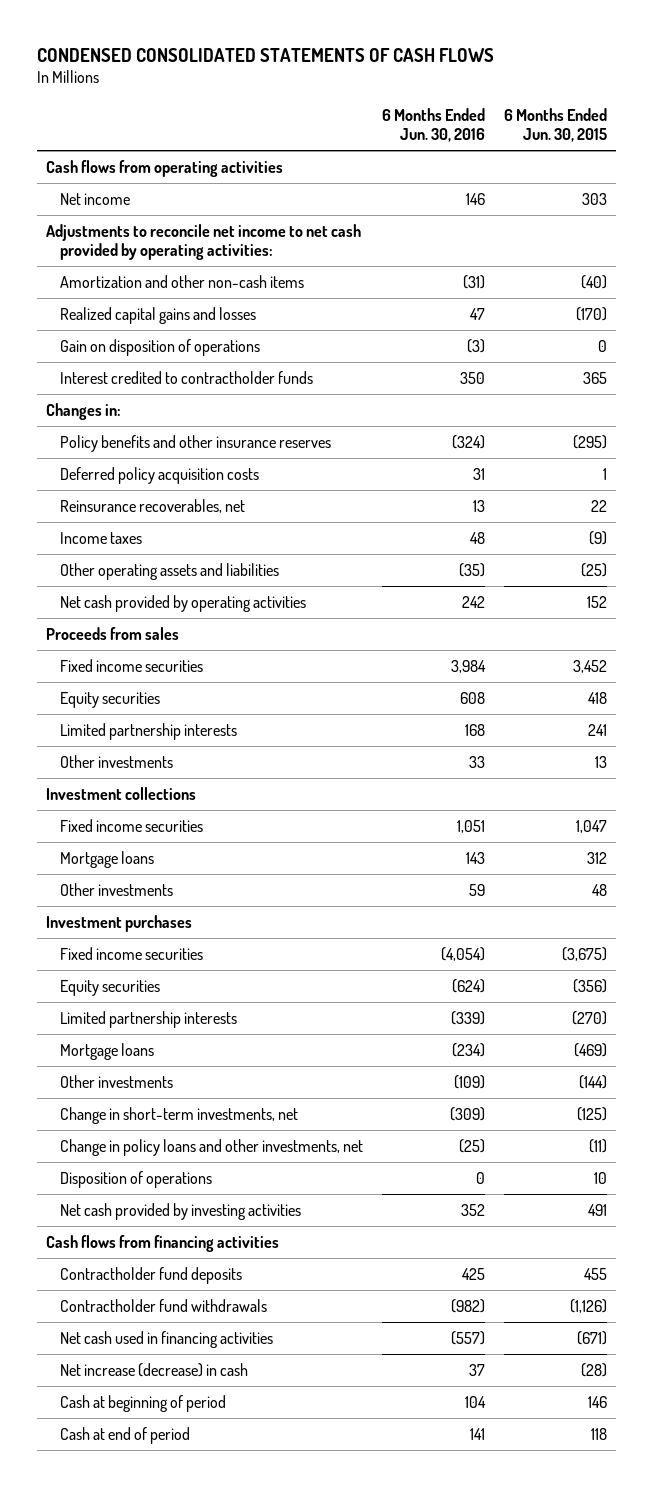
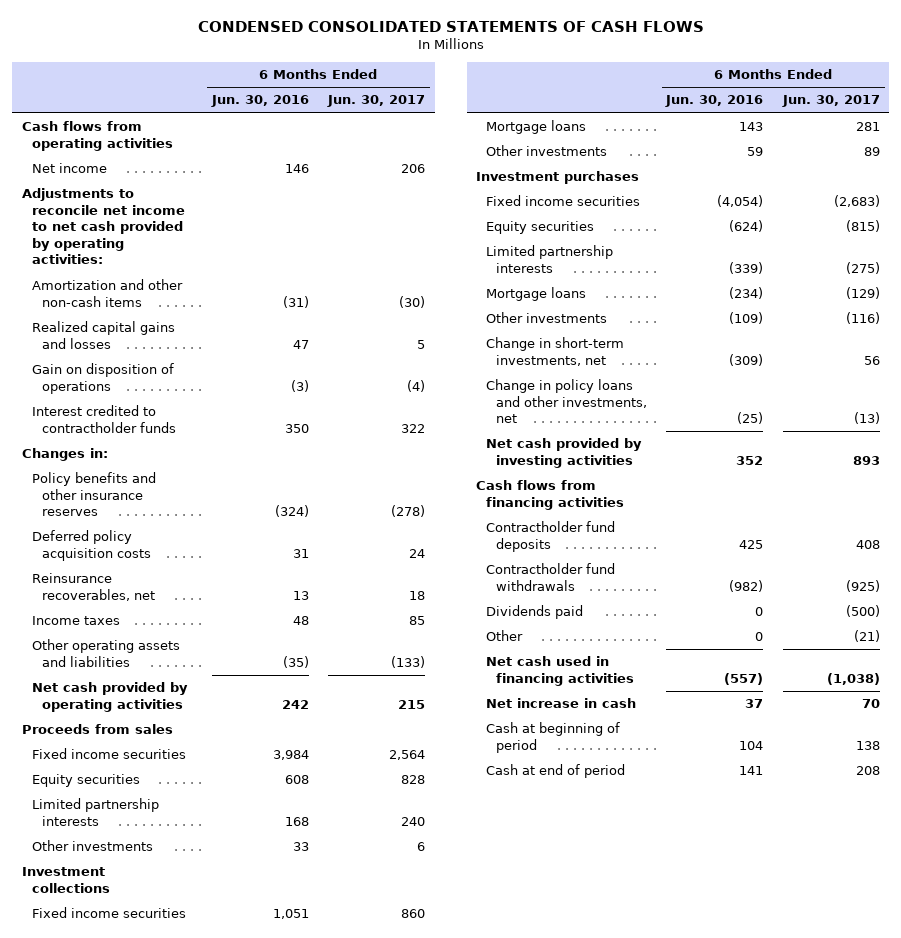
[503,107,607,143] 6 Months Ended Jun. 30, 2015 -> none
none -> [327,95,426,108] Jun. 30, 2017
[59,1170,212,1188] Disposition of operations -> none
none -> [486,605,584,620] Dividends paid
none -> [486,630,524,642] Other
[59,1362,248,1377] Net increase (decrease) in cash -> [486,698,637,709] Net increase in cash

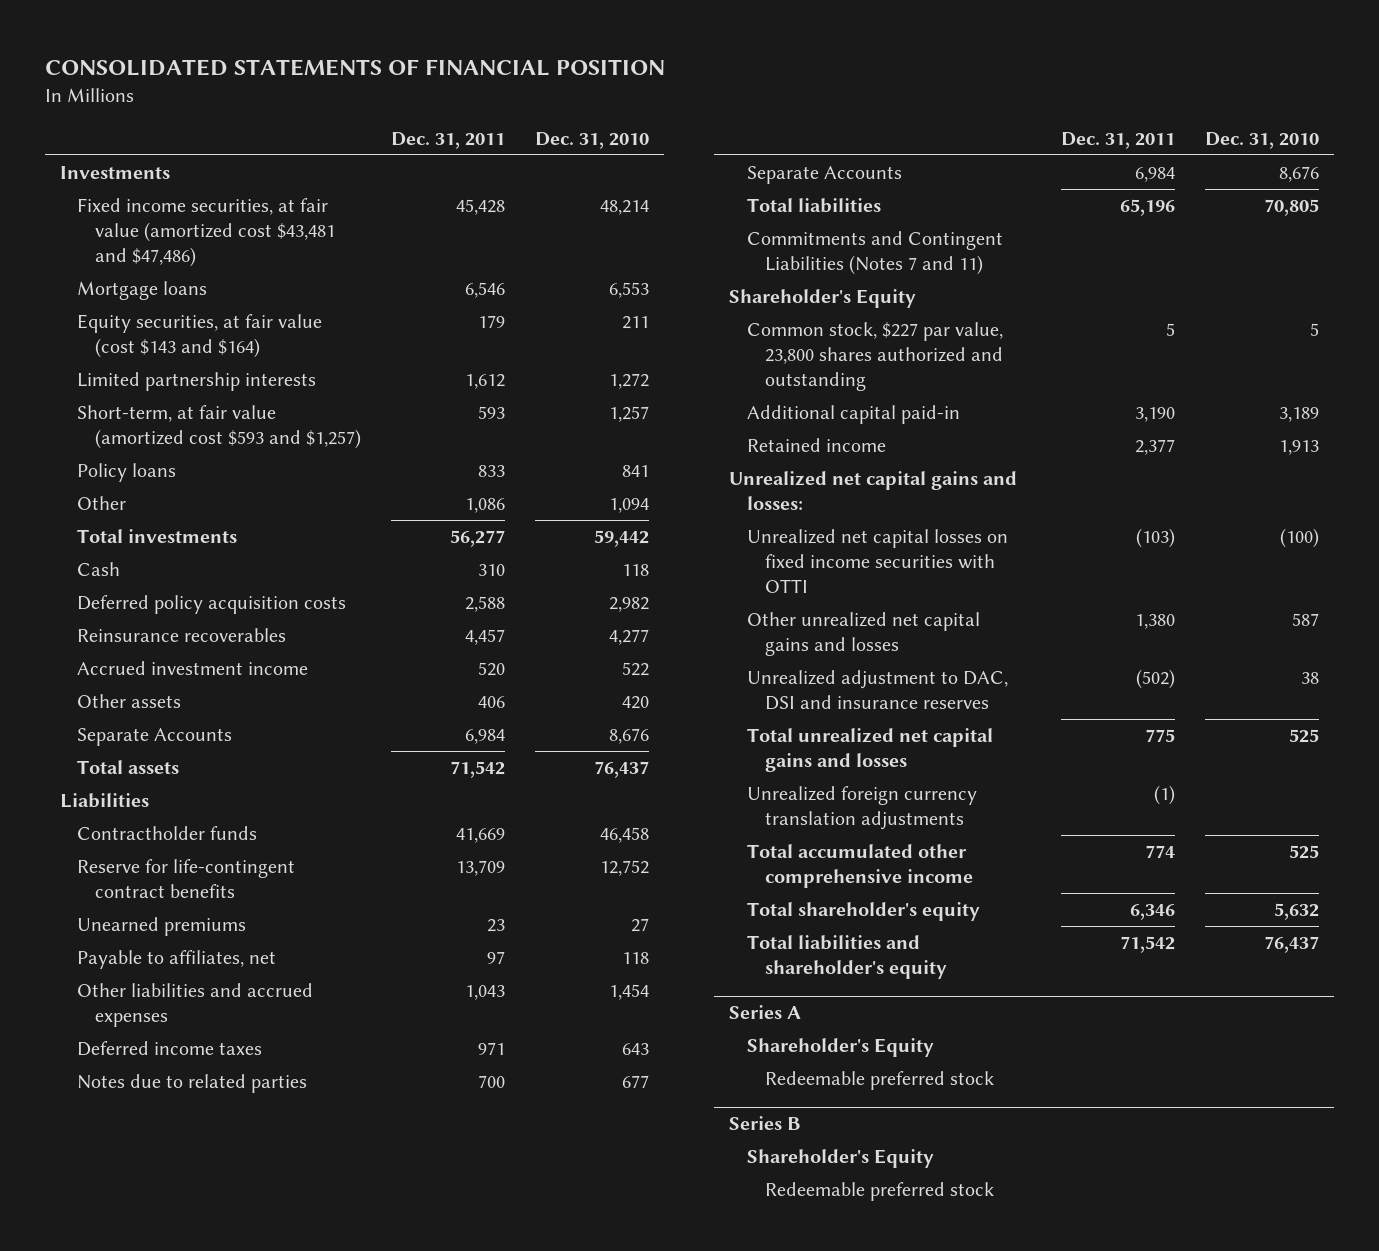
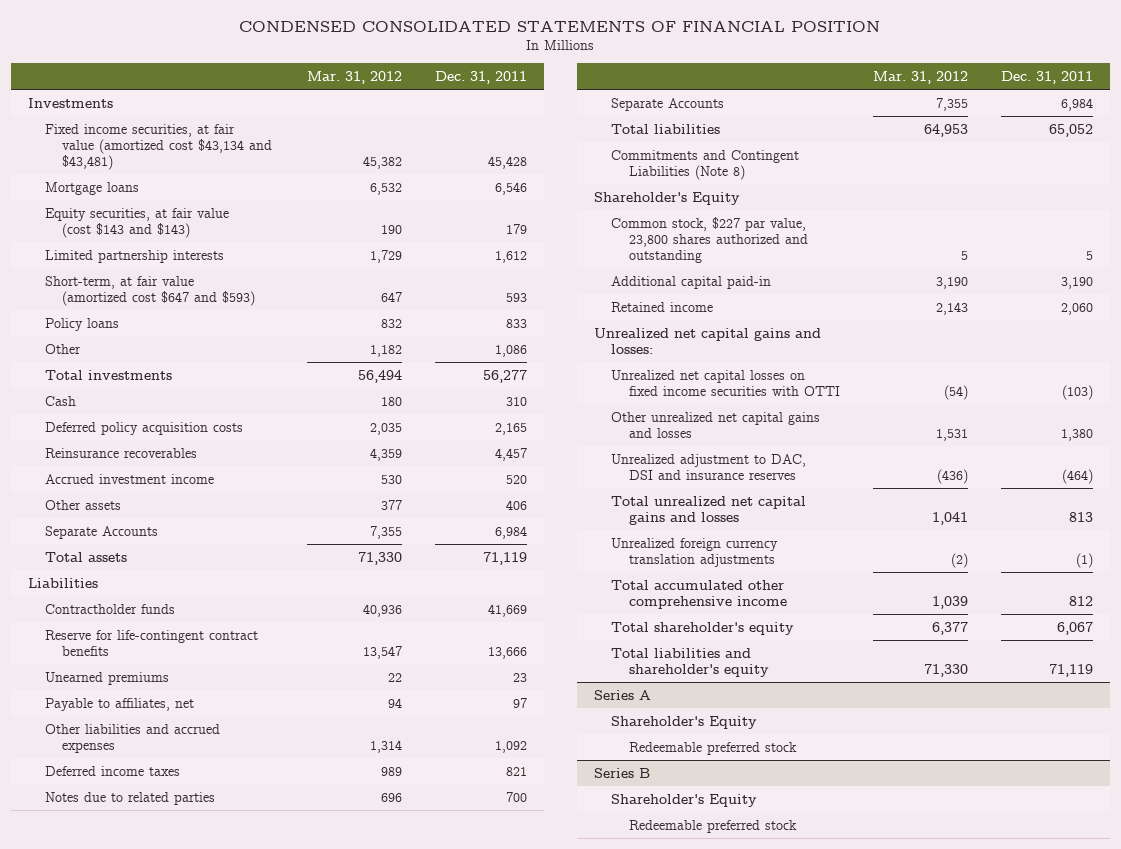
[44,59,665,77] CONSOLIDATED STATEMENTS OF FINANCIAL POSITION -> [239,20,881,32] CONDENSED CONSOLIDATED STATEMENTS OF FINANCIAL POSITION
[535,131,650,149] Dec. 31, 2010 -> none
none -> [306,70,402,84] Mar. 31, 2012
[77,197,336,268] Fixed income securities, at fair value (amortized cost $43,481 and $47,486) -> [45,123,273,170] Fixed income securities, at fair value (amortized cost $43,134 and $43,481)
[77,313,323,358] Equity securities, at fair value (cost $143 and $164) -> [45,207,230,238] Equity securities, at fair value (cost $143 and $143)
[77,404,362,449] Short-term, at fair value (amortized cost $593 and $1,257) -> [45,275,256,306] Short-term, at fair value (amortized cost $647 and $593)
[465,595,506,612] 2,588 -> [495,422,528,435] 2,165
[450,760,506,778] 71,542 -> [483,551,528,565] 71,119
[456,859,506,876] 13,709 -> [488,646,528,659] 13,666
[465,984,506,1000] 1,043 -> [495,740,528,753] 1,092
[478,1041,506,1055] 971 -> [506,766,528,776] 821
[1119,198,1175,216] 65,196 -> [1049,123,1094,137] 65,052
[747,230,1004,275] Commitments and Contingent Liabilities (Notes 7 and 11) -> [611,149,800,180] Commitments and Contingent Liabilities (Note 8)
[1134,438,1175,455] 2,377 -> [1061,302,1094,315] 2,060
[1135,668,1175,689] (502) -> [1062,468,1094,484] (464)
[1144,728,1175,742] 775 -> [1069,511,1094,522] 813
[1144,844,1175,858] 774 -> [1069,595,1094,606] 812
[1129,903,1175,920] 6,346 -> [1057,621,1094,635] 6,067
[1119,935,1175,953] 71,542 -> [1049,663,1094,677] 71,119

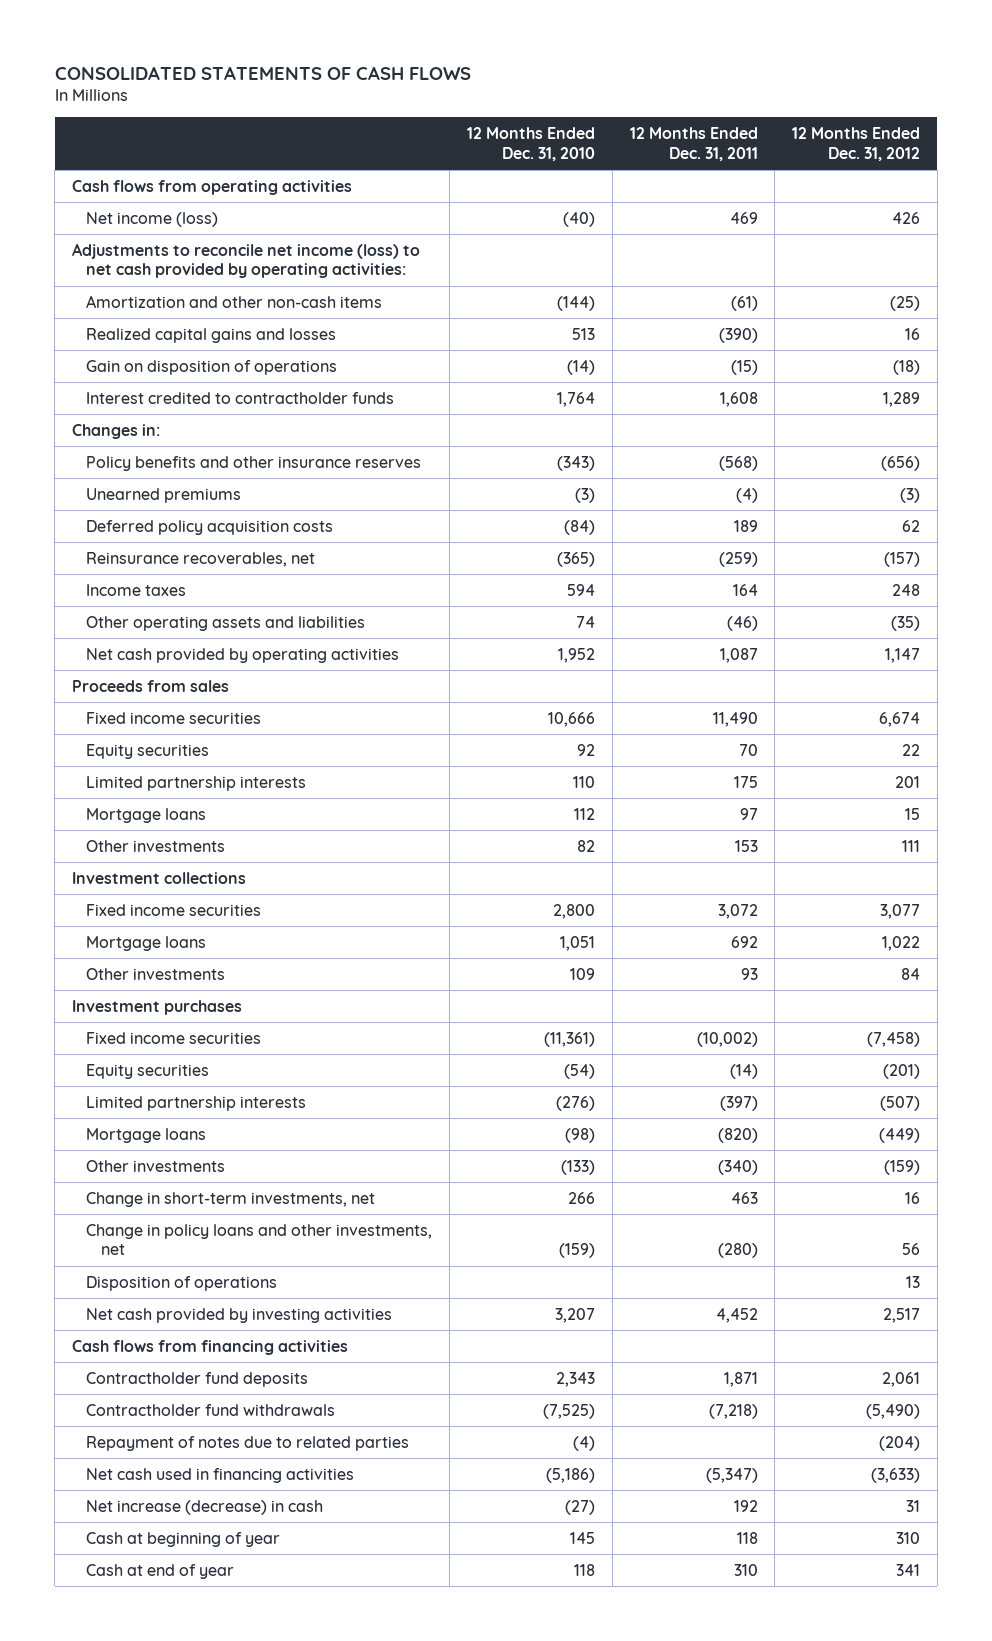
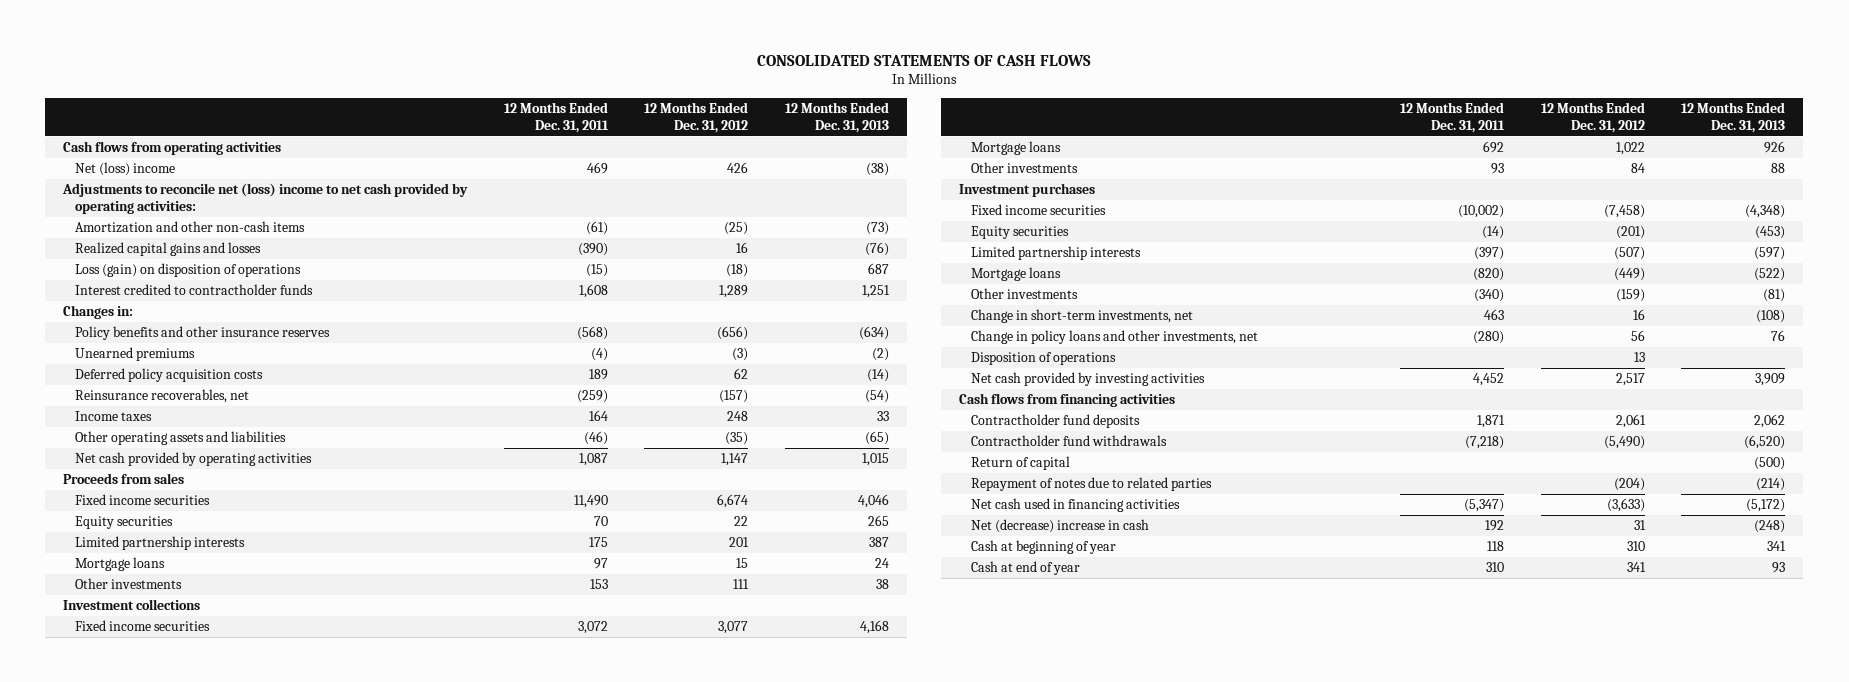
[467,127,596,161] 12 Months Ended Dec. 31, 2010 -> none
none -> [785,102,890,133] 12 Months Ended Dec. 31, 2013
[86,211,219,227] Net income (loss) -> [74,162,175,177] Net (loss) income
[71,242,420,279] Adjustments to reconcile net income (loss) to net cash provided by operating activities: -> [62,183,469,214] Adjustments to reconcile net (loss) income to net cash provided by operating activities:
[86,359,338,375] Gain on disposition of operations -> [74,263,301,278] Loss (gain) on disposition of operations
none -> [970,456,1070,471] Return of capital
[86,1499,324,1515] Net increase (decrease) in cash -> [970,519,1149,534] Net (decrease) increase in cash

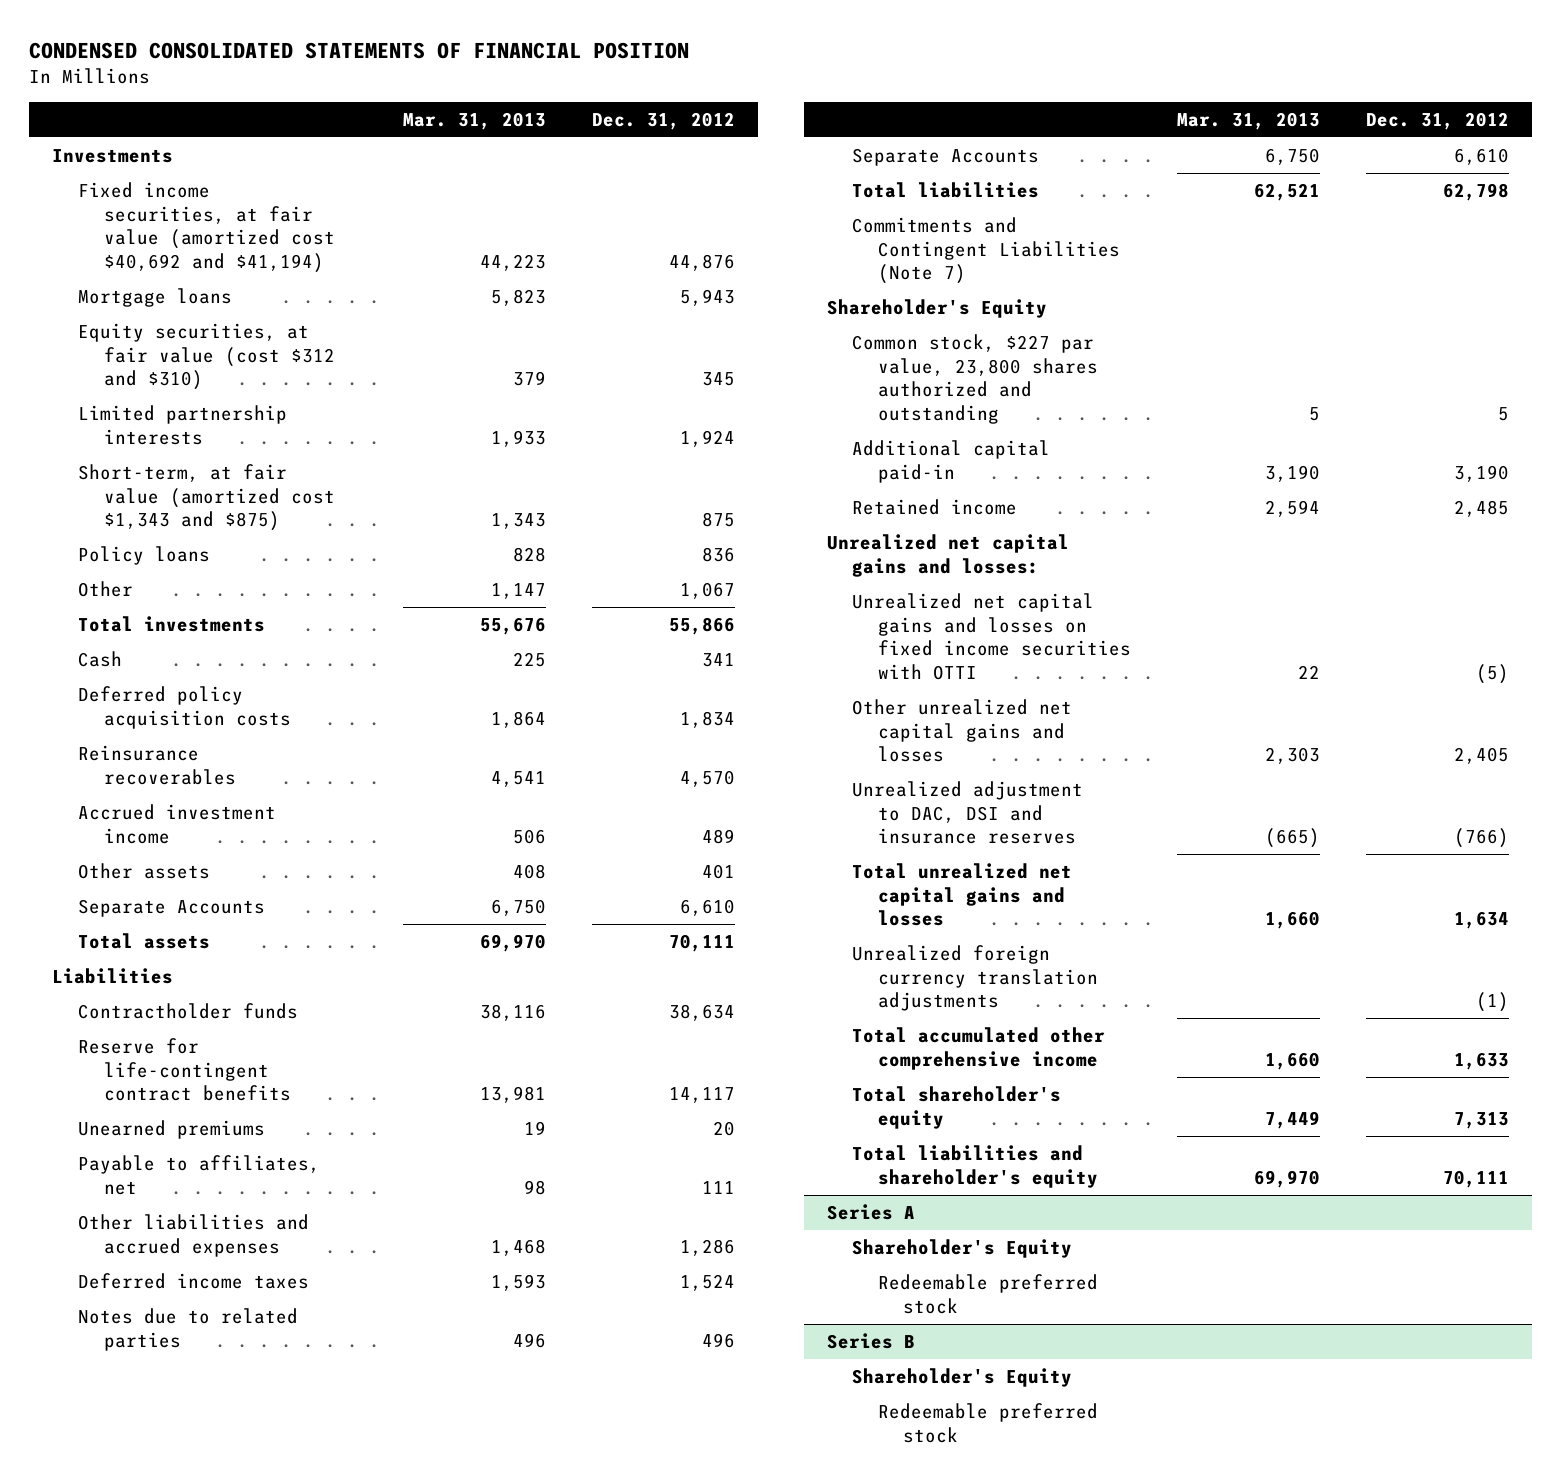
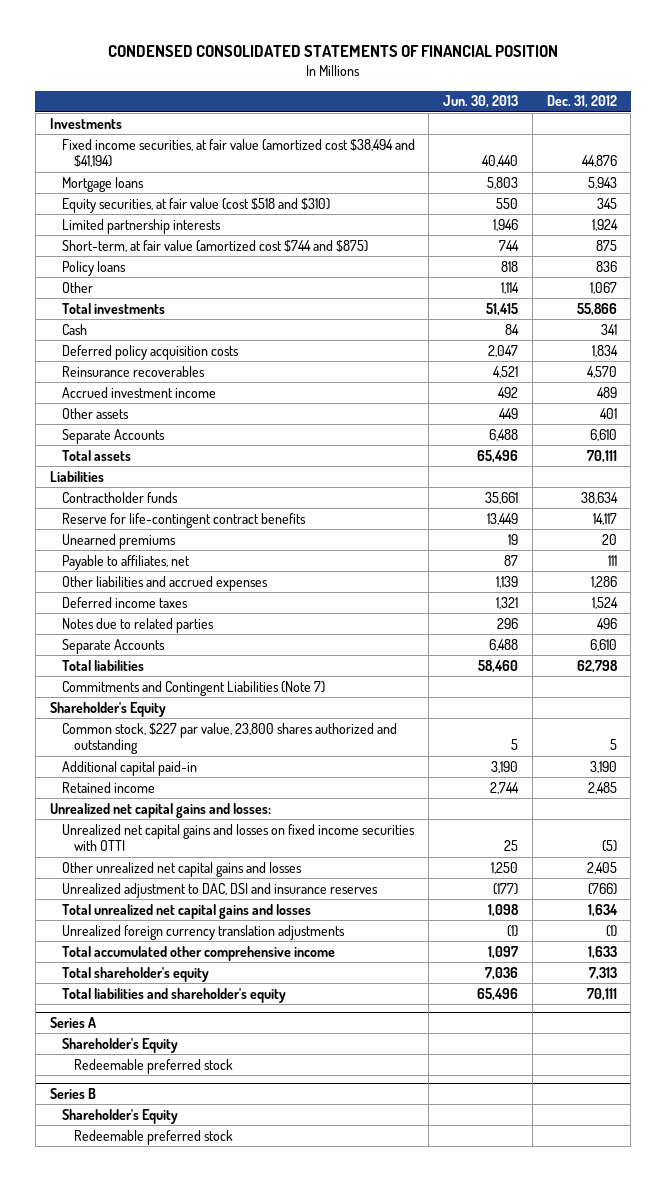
[402,111,546,130] Mar. 31, 2013 -> none
none -> [443,95,519,109] Jun. 30, 2013
[78,181,335,274] Fixed income securities, at fair value (amortized cost $40,692 and $41,194) -> [61,138,415,168] Fixed income securities, at fair value (amortized cost $38,494 and $41,194)
[78,322,335,391] Equity securities, at fair value (cost $312 and $310) -> [61,197,330,213] Equity securities, at fair value (cost $518 and $310)
[78,463,335,532] Short-term, at fair value (amortized cost $1,343 and $875) -> [61,239,368,252] Short-term, at fair value (amortized cost $744 and $875)

